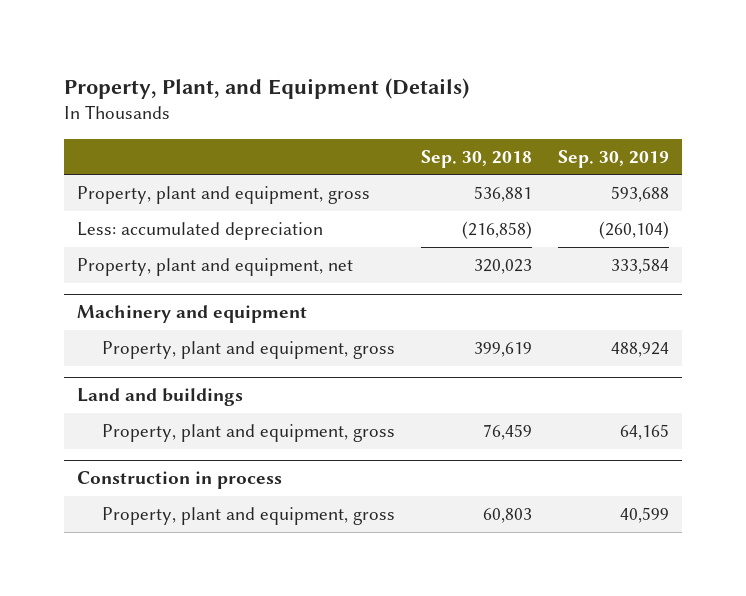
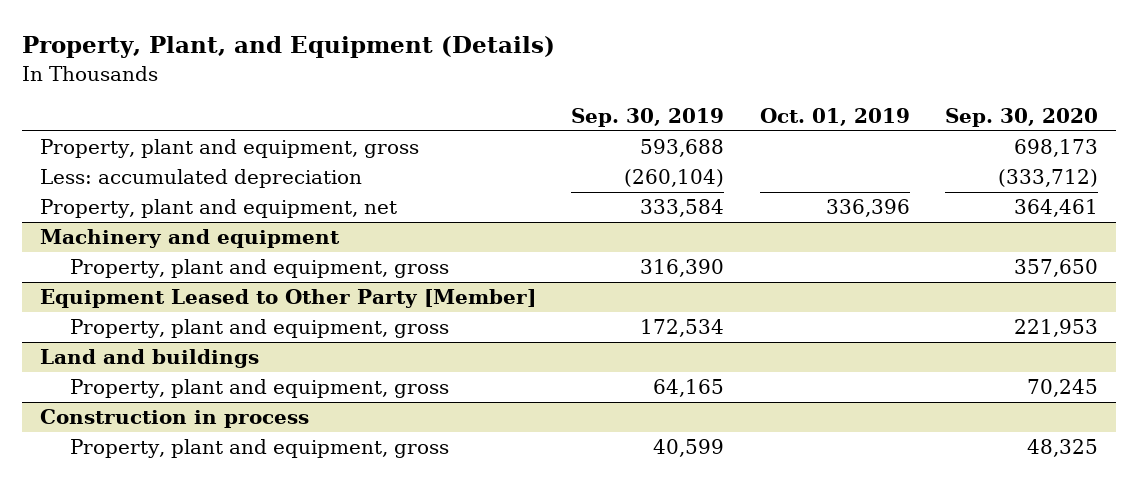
[421,149,533,168] Sep. 30, 2018 -> none
none -> [759,108,910,127] Oct. 01, 2019
none -> [945,108,1099,128] Sep. 30, 2020
[611,342,670,358] 488,924 -> [640,259,725,278] 316,390
none -> [39,289,536,309] Equipment Leased to Other Party [Member]
none -> [70,319,450,339] Property, plant and equipment, gross

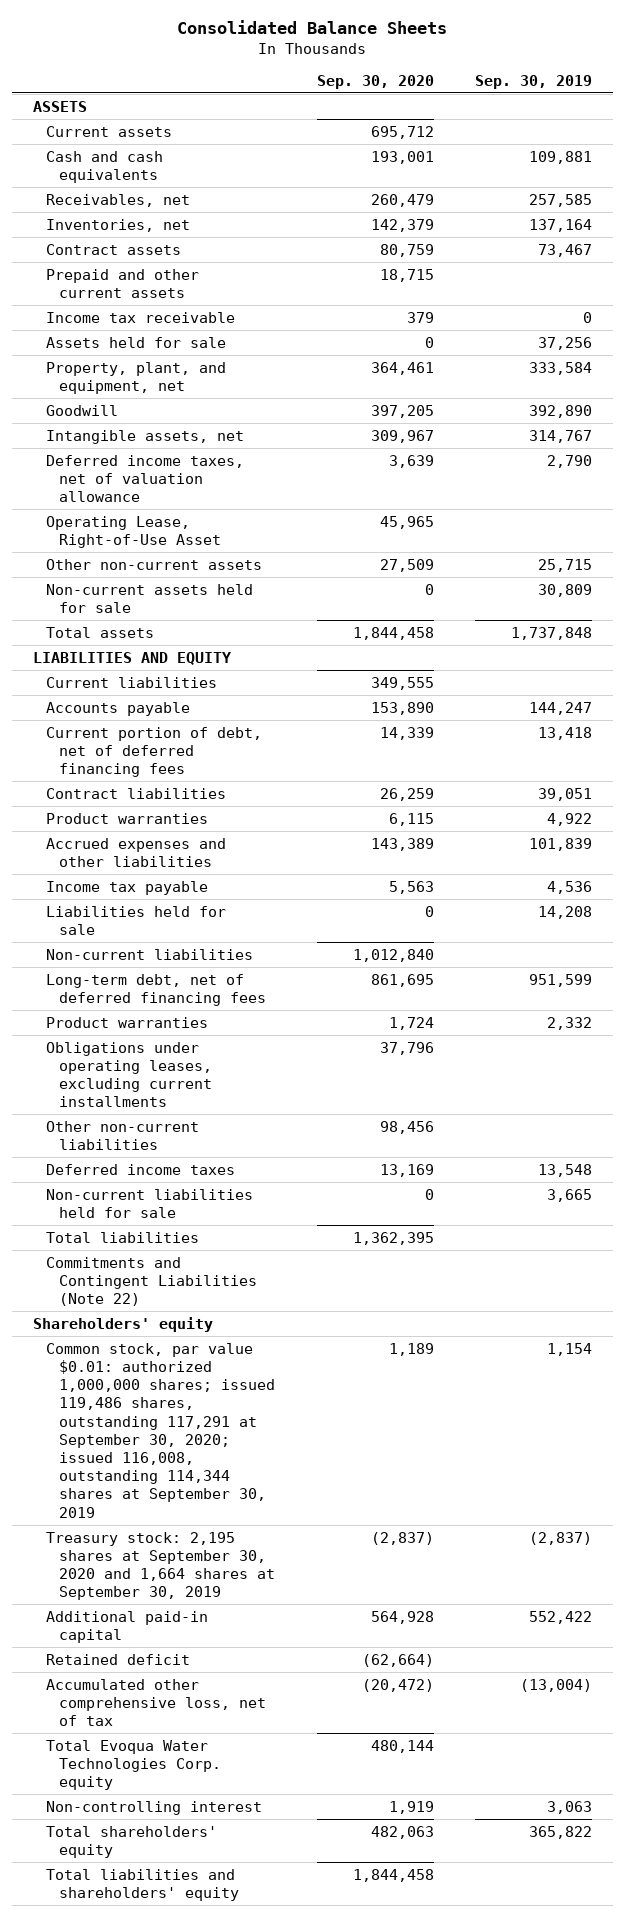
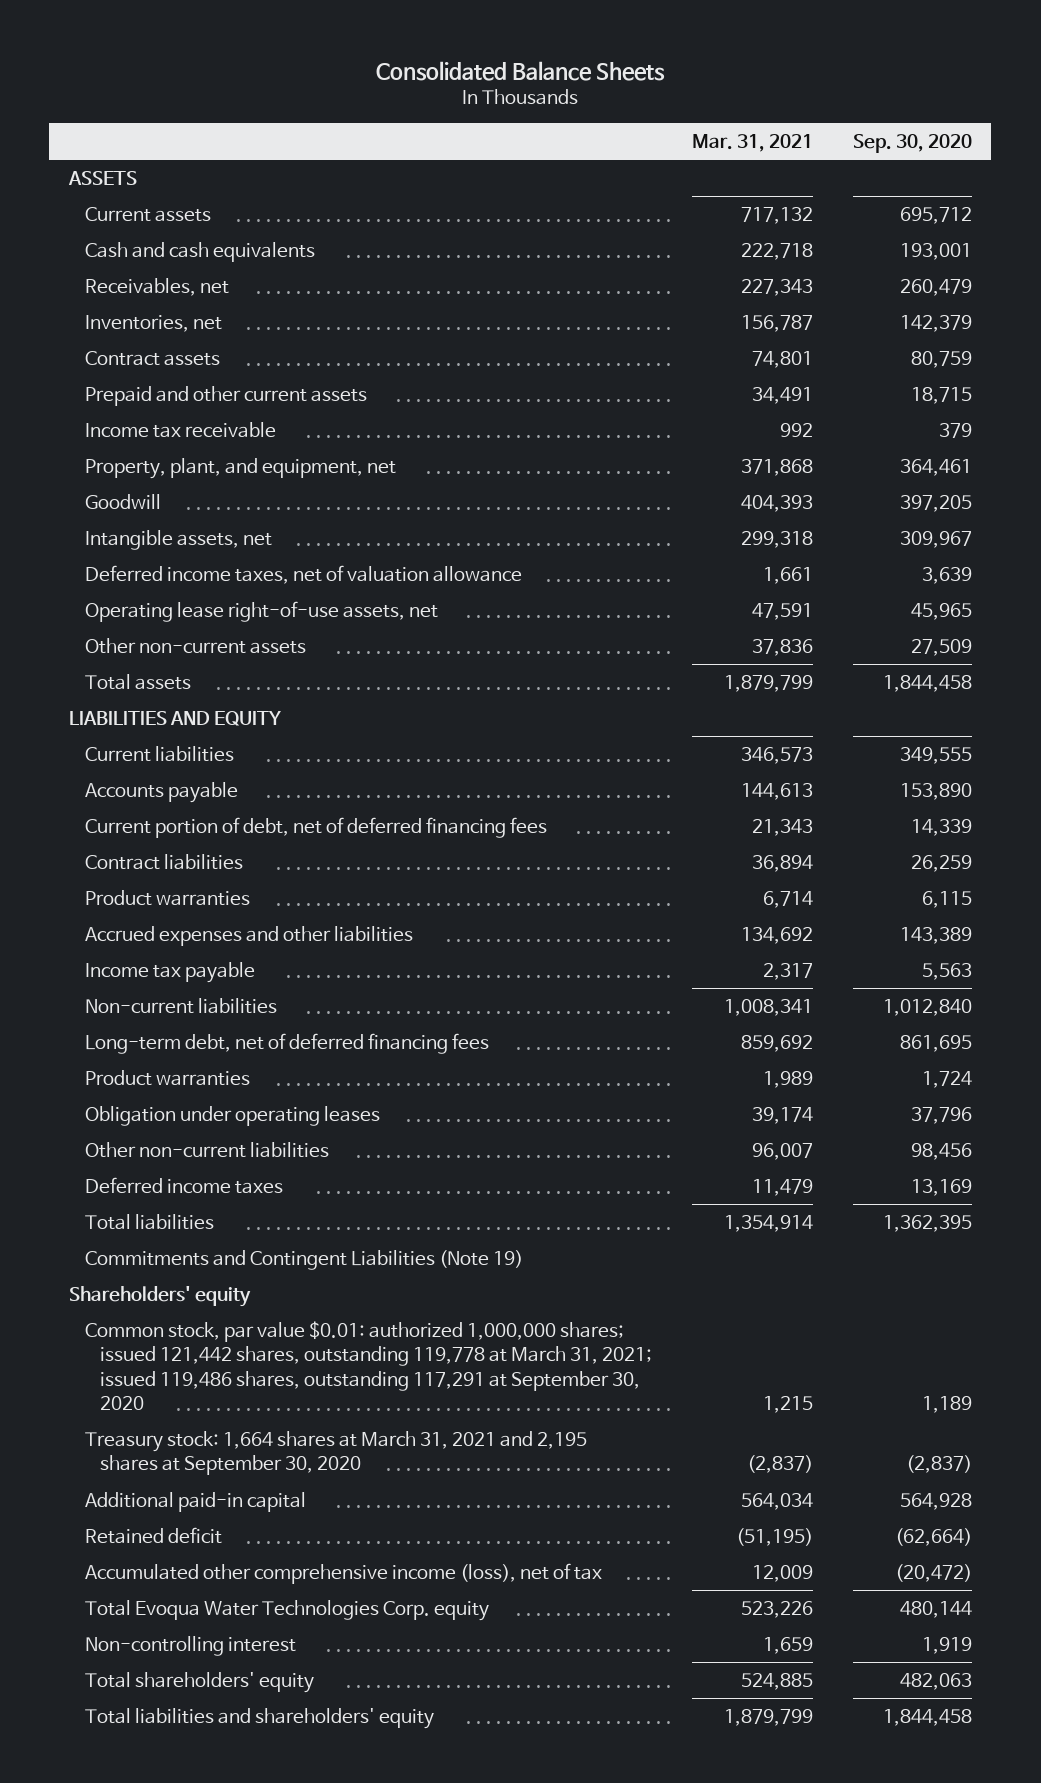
[475,74,593,89] Sep. 30, 2019 -> none
none -> [691,133,813,152] Mar. 31, 2021
[45,336,226,348] Assets held for sale -> none
[45,515,221,548] Operating Lease, Right-of-Use Asset -> [84,600,438,622] Operating lease right-of-use assets, net
[45,583,253,613] Non-current assets held for sale -> none
[45,905,226,935] Liabilities held for sale -> none
[45,1041,212,1108] Obligations under operating leases, excluding current installments -> [84,1105,380,1126] Obligation under operating leases
[45,1188,253,1218] Non-current liabilities held for sale -> none
[45,1256,257,1307] Commitments and Contingent Liabilities (Note 22) -> [84,1249,523,1270] Commitments and Contingent Liabilities (Note 19)
[45,1342,275,1518] Common stock, par value $0.01: authorized 1,000,000 shares; issued 119,486 shares, outstanding 117,291 at September 30, 2020; issued 116,008, outstanding 114,344 shares at September 30, 2019 -> [84,1320,653,1410] Common stock, par value $0.01: authorized 1,000,000 shares; issued 121,442 shares, outstanding 119,778 at March 31, 2021; issued 119,486 shares, outstanding 117,291 at September 30, 2020
[45,1531,275,1601] Treasury stock: 2,195 shares at September 30, 2020 and 1,664 shares at September 30, 2019 -> [84,1430,587,1476] Treasury stock: 1,664 shares at March 31, 2021 and 2,195 shares at September 30, 2020
[45,1678,266,1727] Accumulated other comprehensive loss, net of tax -> [84,1562,602,1584] Accumulated other comprehensive income (loss), net of tax

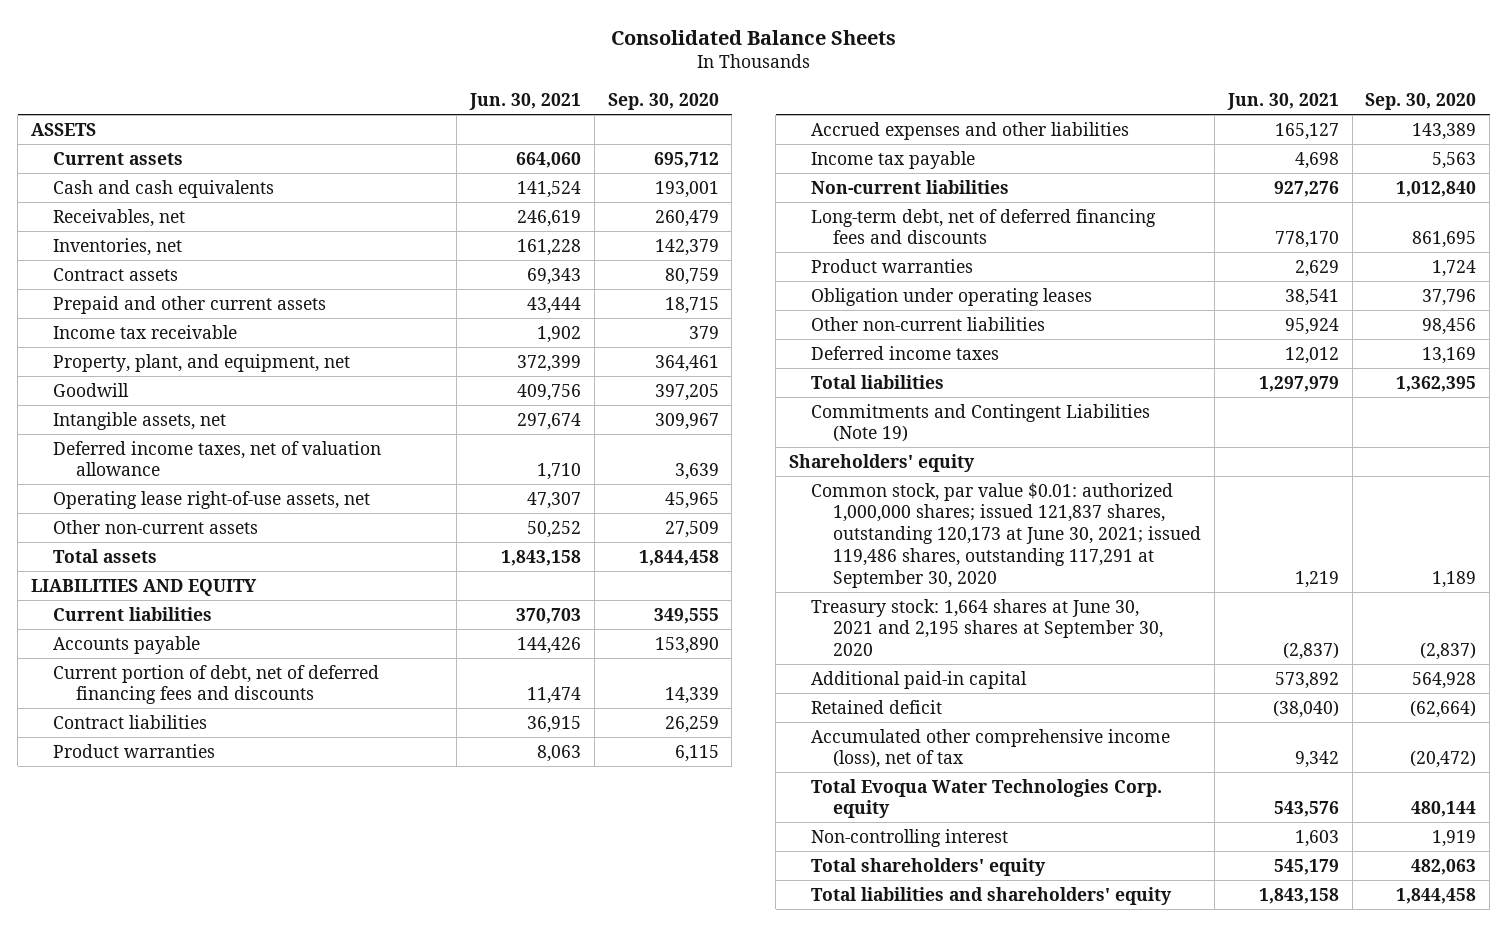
[691,133,813,152] Mar. 31, 2021 -> none
none -> [469,93,582,111] Jun. 30, 2021
[84,816,547,838] Current portion of debt, net of deferred financing fees -> [53,664,380,705] Current portion of debt, net of deferred financing fees and discounts
[84,1032,489,1054] Long-term debt, net of deferred financing fees -> [811,208,1157,245] Long-term debt, net of deferred financing fees and discounts
[84,1320,653,1410] Common stock, par value $0.01: authorized 1,000,000 shares; issued 121,442 shares, outstanding 119,778 at March 31, 2021; issued 119,486 shares, outstanding 117,291 at September 30, 2020 -> [811,482,1202,588] Common stock, par value $0.01: authorized 1,000,000 shares; issued 121,837 shares, outstanding 120,173 at June 30, 2021; issued 119,486 shares, outstanding 117,291 at September 30, 2020
[84,1430,587,1476] Treasury stock: 1,664 shares at March 31, 2021 and 2,195 shares at September 30, 2020 -> [811,598,1164,657] Treasury stock: 1,664 shares at June 30, 2021 and 2,195 shares at September 30, 2020

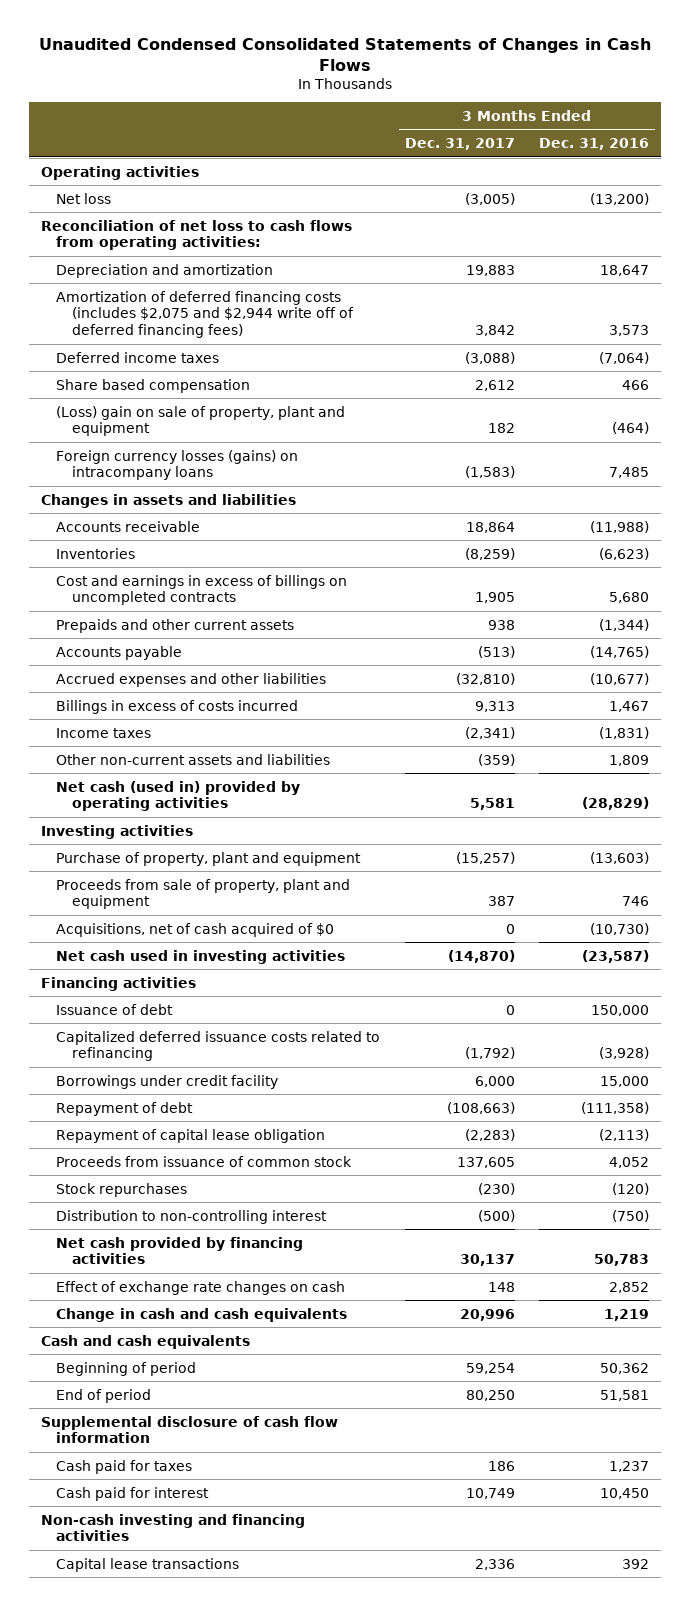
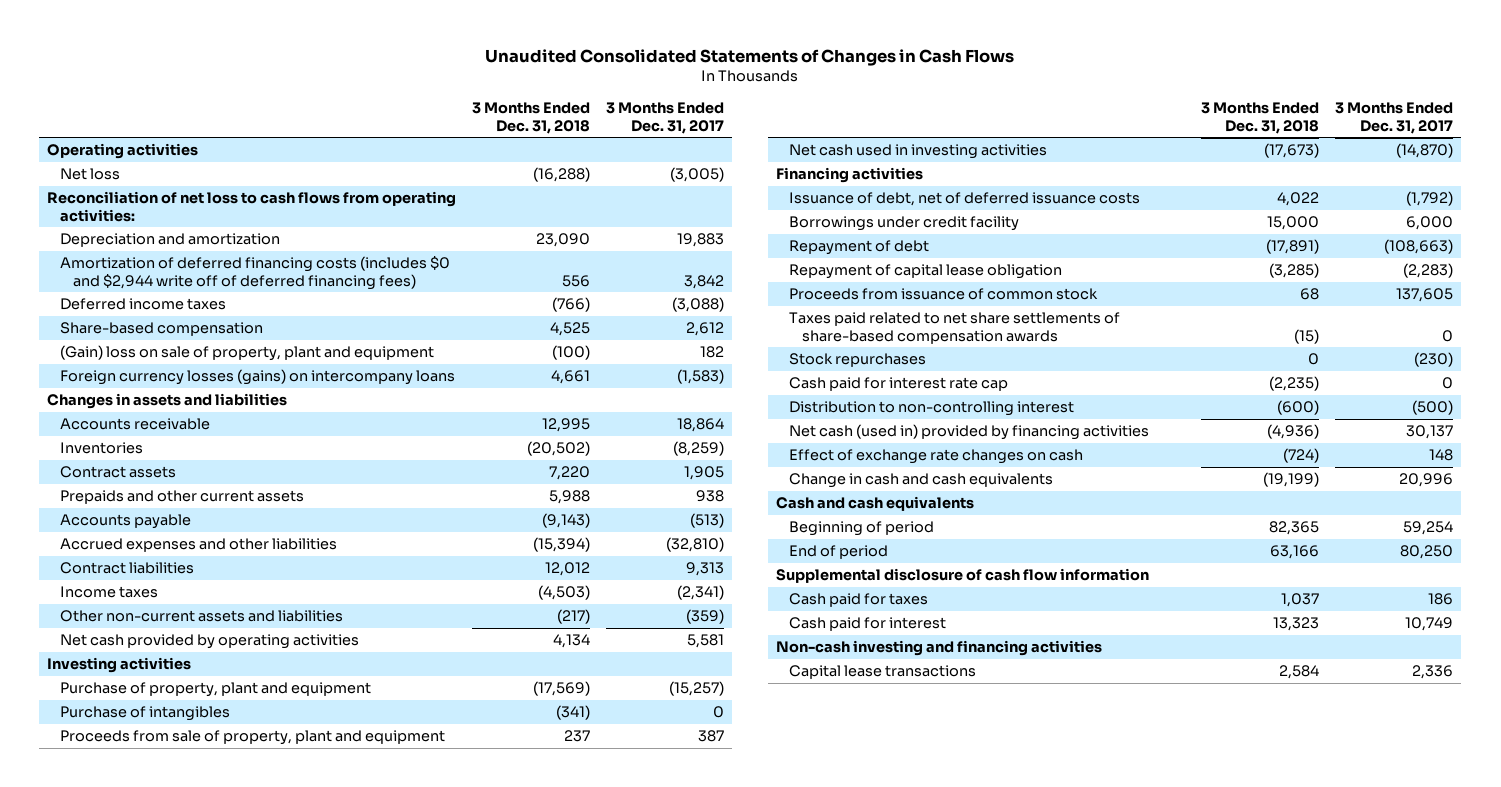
[38,37,651,71] Unaudited Condensed Consolidated Statements of Changes in Cash Flows -> [485,48,1015,66] Unaudited Consolidated Statements of Changes in Cash Flows
[539,138,650,151] Dec. 31, 2016 -> none
none -> [472,102,591,134] 3 Months Ended Dec. 31, 2018
[56,290,355,338] Amortization of deferred financing costs (includes $2,075 and $2,944 write off of deferred financing fees) -> [60,256,451,290] Amortization of deferred financing costs (includes $0 and $2,944 write off of deferred financing fees)
[56,378,251,393] Share based compensation -> [60,322,264,337] Share-based compensation
[56,405,346,437] (Loss) gain on sale of property, plant and equipment -> [60,345,435,362] (Gain) loss on sale of property, plant and equipment
[56,449,299,481] Foreign currency losses (gains) on intracompany loans -> [60,369,456,386] Foreign currency losses (gains) on intercompany loans
[56,574,348,606] Cost and earnings in excess of billings on uncompleted contracts -> [60,466,177,479] Contract assets
[56,699,299,714] Billings in excess of costs incurred -> [60,562,195,575] Contract liabilities
[56,780,301,812] Net cash (used in) provided by operating activities -> [60,634,360,650] Net cash provided by operating activities
none -> [60,706,231,722] Purchase of intangibles
[56,922,335,937] Acquisitions, net of cash acquired of $0 -> none
[56,1030,381,1062] Capitalized deferred issuance costs related to refinancing -> none
[56,1003,174,1015] Issuance of debt -> [789,192,1141,207] Issuance of debt, net of deferred issuance costs
[505,1004,515,1015] 0 -> [1406,191,1454,207] (1,792)
none -> [789,312,1121,344] Taxes paid related to net share settlements of share-based compensation awards
none -> [789,377,1009,392] Cash paid for interest rate cap
[56,1236,304,1265] Net cash provided by financing activities -> [789,424,1150,441] Net cash (used in) provided by financing activities

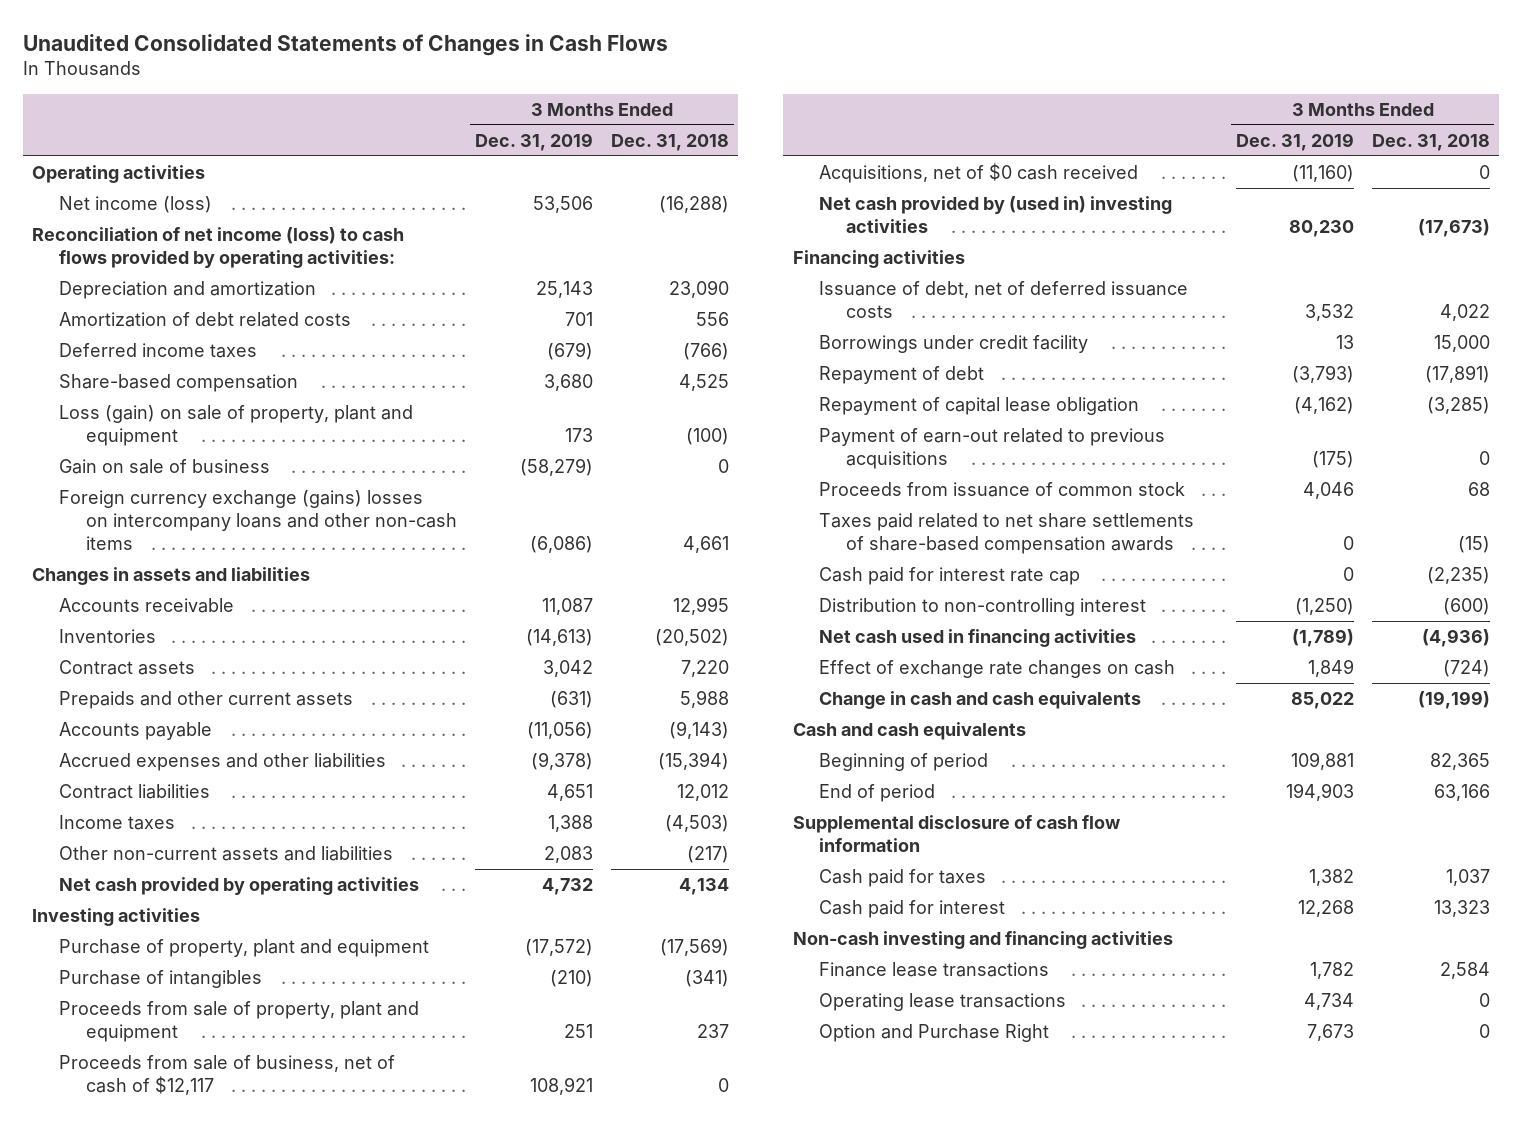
[606,102,725,134] 3 Months Ended Dec. 31, 2017 -> none
none -> [475,132,594,151] Dec. 31, 2019
[60,168,121,181] Net loss -> [58,196,212,214] Net income (loss)
[47,191,457,222] Reconciliation of net loss to cash flows from operating activities: -> [32,227,405,269] Reconciliation of net income (loss) to cash flows provided by operating activities:
[60,256,451,290] Amortization of deferred financing costs (includes $0 and $2,944 write off of deferred financing fees) -> [58,312,351,328] Amortization of debt related costs
[60,345,435,362] (Gain) loss on sale of property, plant and equipment -> [58,405,413,447] Loss (gain) on sale of property, plant and equipment
none -> [58,459,270,475] Gain on sale of business
[60,369,456,386] Foreign currency losses (gains) on intercompany loans -> [58,490,457,551] Foreign currency exchange (gains) losses on intercompany loans and other non-cash items
none -> [58,1055,395,1096] Proceeds from sale of business, net of cash of $12,117
none -> [819,163,1139,184] Acquisitions, net of $0 cash received
[789,144,1048,160] Net cash used in investing activities -> [819,196,1173,234] Net cash provided by (used in) investing activities
none -> [819,428,1166,470] Payment of earn-out related to previous acquisitions
[789,353,927,368] Stock repurchases -> none
[789,424,1150,441] Net cash (used in) provided by financing activities -> [819,629,1137,648] Net cash used in financing activities
none -> [819,962,1050,978] Finance lease transactions
[789,665,977,680] Capital lease transactions -> [819,993,1067,1012] Operating lease transactions
[1279,665,1320,680] 2,584 -> [1478,993,1490,1008] 0
none -> [819,1024,1050,1043] Option and Purchase Right

